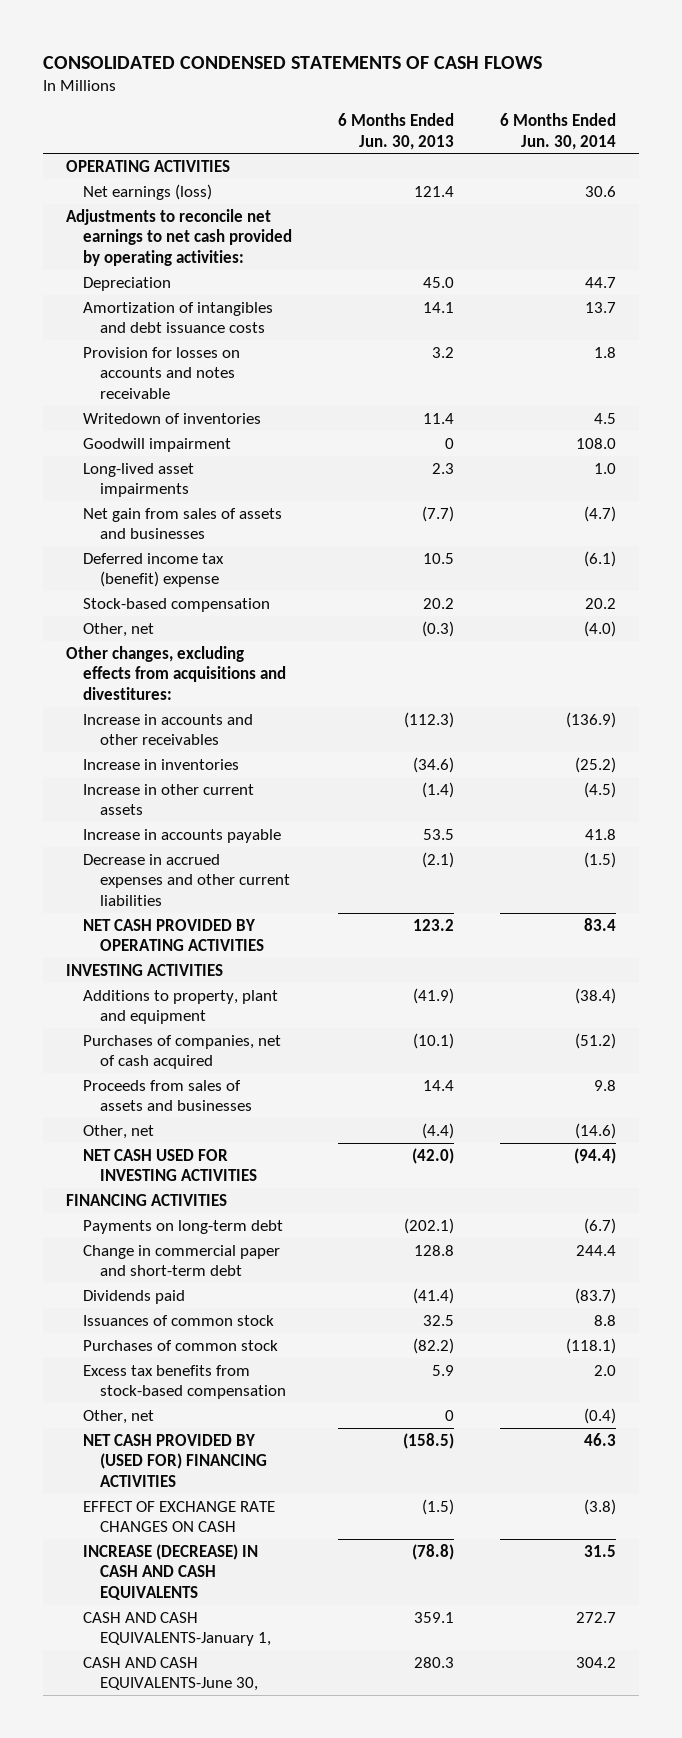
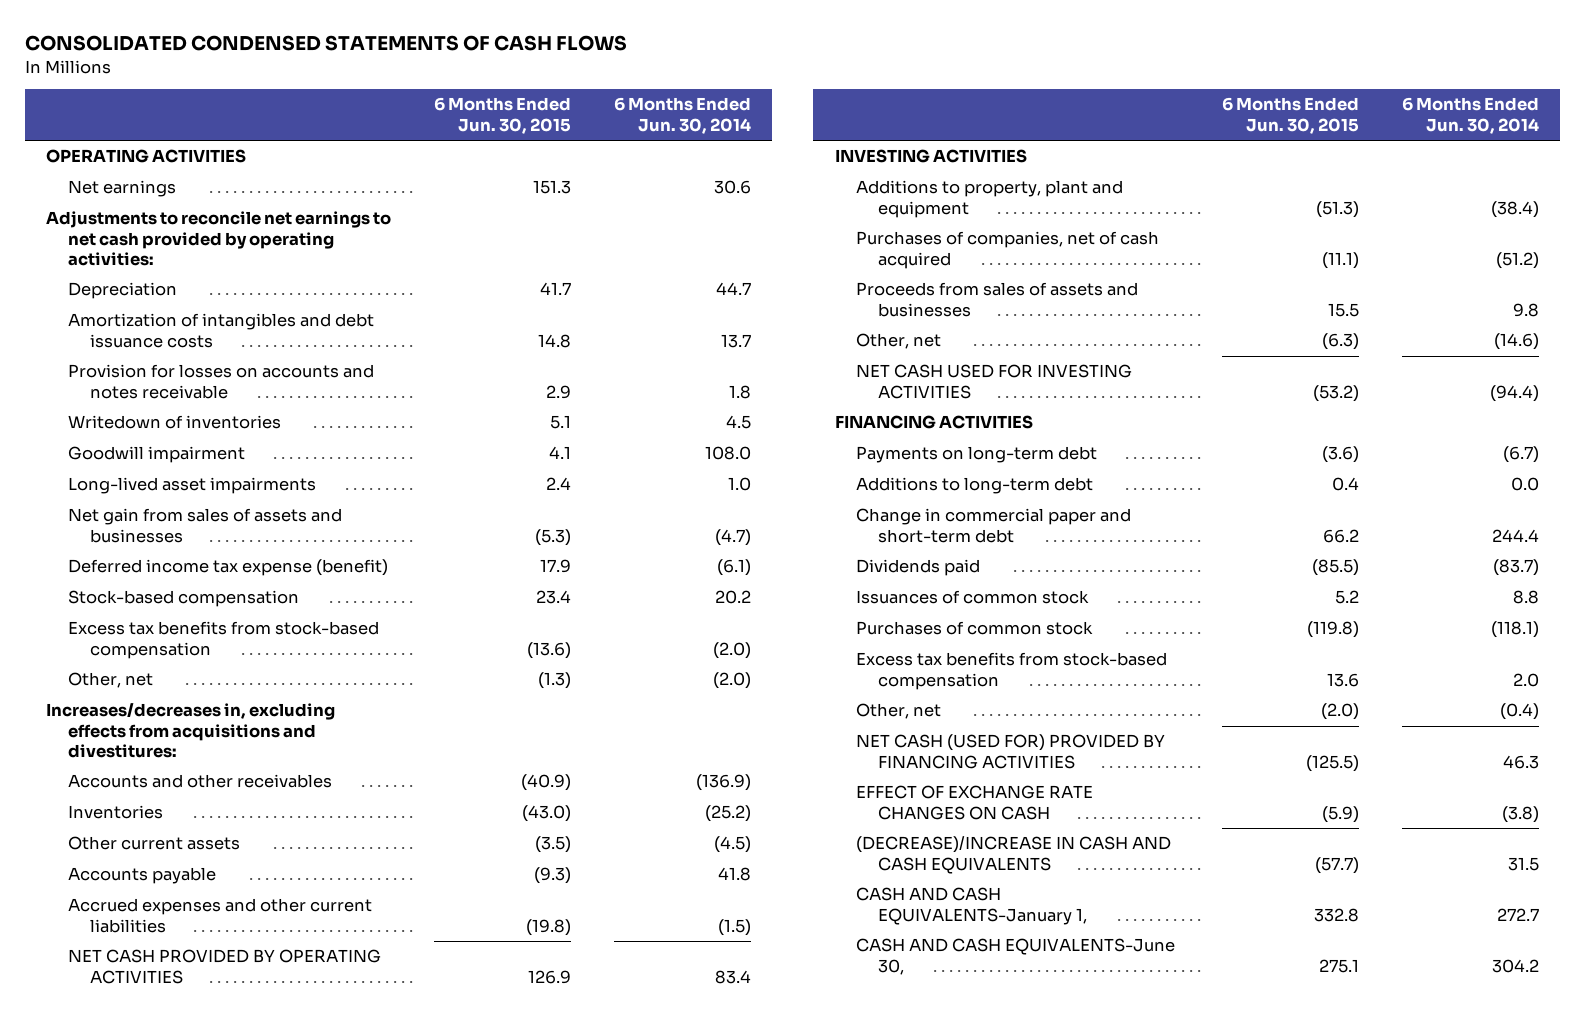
[337,113,454,150] 6 Months Ended Jun. 30, 2013 -> none
none -> [434,97,572,134] 6 Months Ended Jun. 30, 2015
[82,183,212,200] Net earnings (loss) -> [68,180,177,198] Net earnings
[82,552,224,588] Deferred income tax (benefit) expense -> [68,559,389,577] Deferred income tax expense (benefit)
none -> [68,621,380,659] Excess tax benefits from stock-based compensation
[584,620,617,637] (4.0) -> [712,672,751,690] (2.0)
[65,645,286,700] Other changes, excluding effects from acquisitions and divestitures: -> [46,703,336,758] Increases/decreases in, excluding effects from acquisitions and divestitures:
[82,713,253,746] Increase in accounts and other receivables -> [68,774,333,789] Accounts and other receivables
[82,758,239,770] Increase in inventories -> [68,805,164,820] Inventories
[82,783,254,816] Increase in other current assets -> [68,836,241,851] Other current assets
[82,828,281,843] Increase in accounts payable -> [68,867,217,885] Accounts payable
[82,853,290,906] Decrease in accrued expenses and other current liabilities -> [68,898,373,933] Accrued expenses and other current liabilities
none -> [856,477,1094,495] Additions to long-term debt
[82,1433,267,1487] NET CASH PROVIDED BY (USED FOR) FINANCING ACTIVITIES -> [856,734,1166,769] NET CASH (USED FOR) PROVIDED BY FINANCING ACTIVITIES
[82,1543,258,1600] INCREASE (DECREASE) IN CASH AND CASH EQUIVALENTS -> [856,836,1172,874] (DECREASE)/INCREASE IN CASH AND CASH EQUIVALENTS

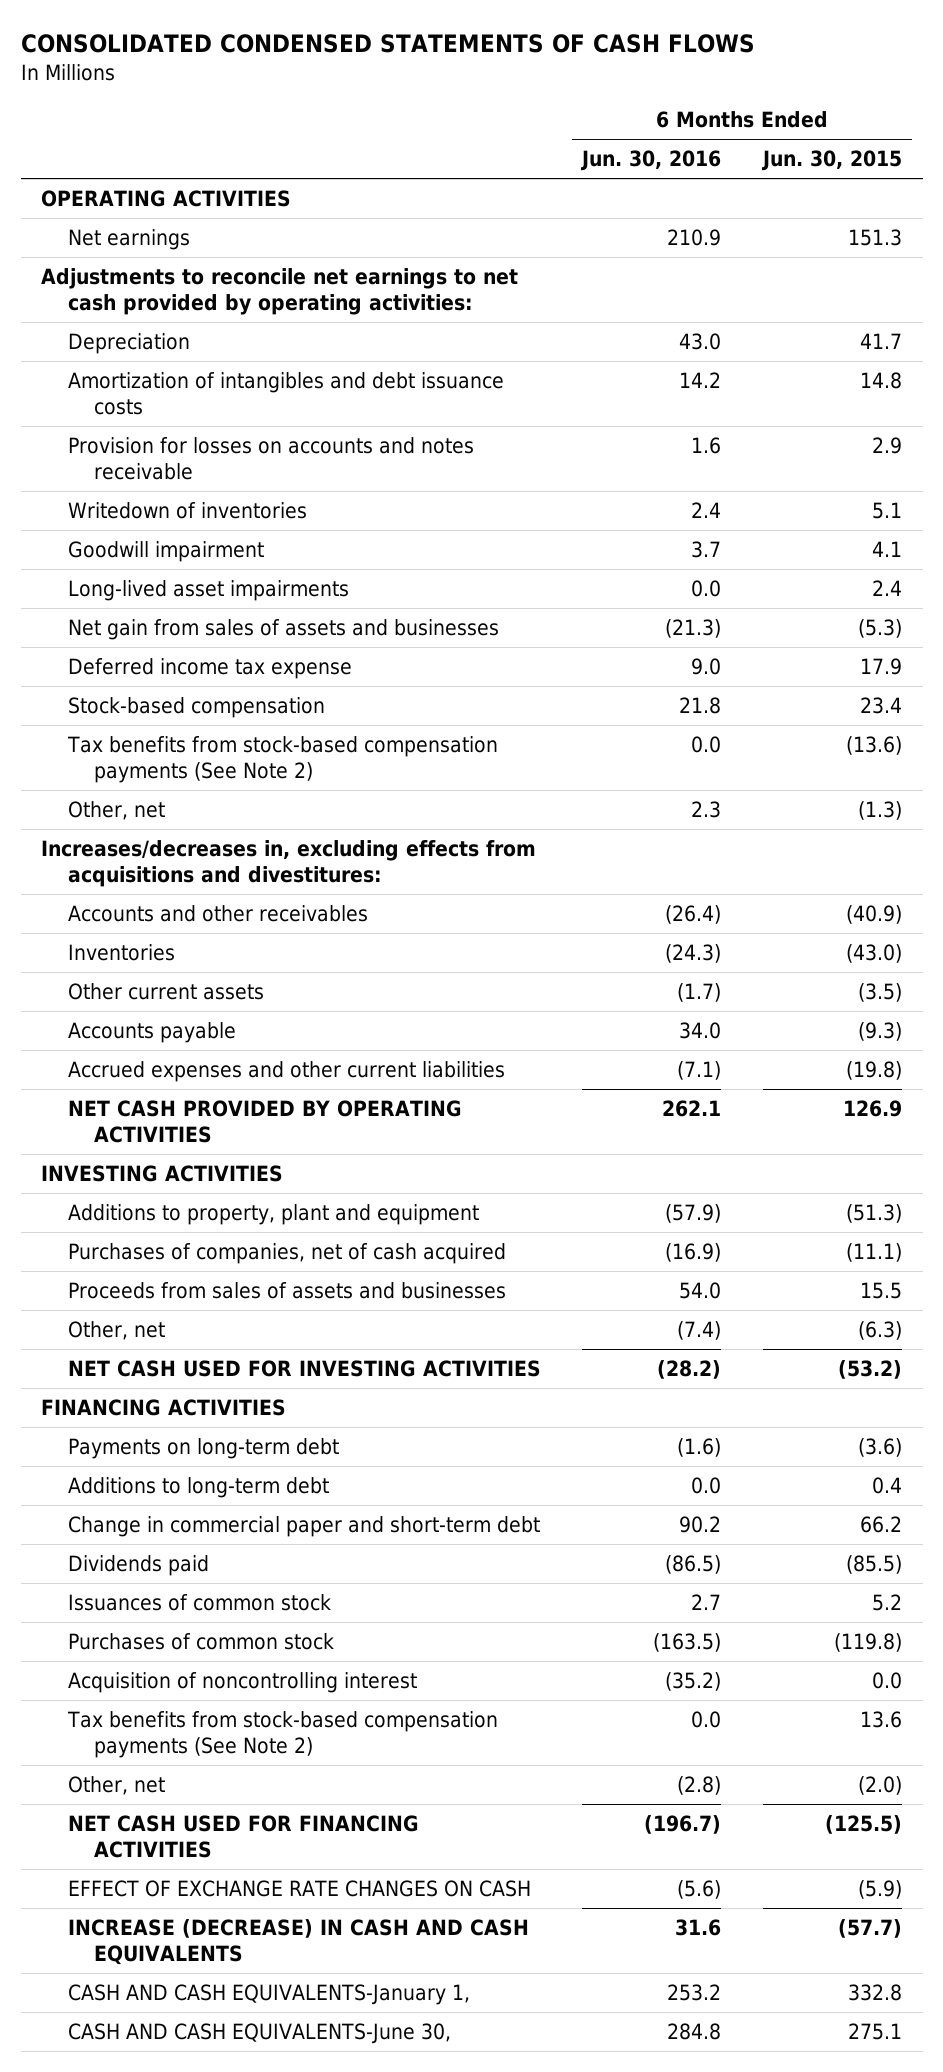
[613,97,751,134] 6 Months Ended Jun. 30, 2014 -> none
none -> [580,150,722,172] Jun. 30, 2016
[68,559,389,577] Deferred income tax expense (benefit) -> [67,657,352,679] Deferred income tax expense
[68,621,380,659] Excess tax benefits from stock-based compensation -> [66,735,498,784] Tax benefits from stock-based compensation payments (See Note 2)
none -> [67,1671,417,1693] Acquisition of noncontrolling interest
[856,652,1168,690] Excess tax benefits from stock-based compensation -> [66,1710,498,1759] Tax benefits from stock-based compensation payments (See Note 2)
[856,734,1166,769] NET CASH (USED FOR) PROVIDED BY FINANCING ACTIVITIES -> [67,1814,419,1859] NET CASH USED FOR FINANCING ACTIVITIES
[856,836,1172,874] (DECREASE)/INCREASE IN CASH AND CASH EQUIVALENTS -> [67,1918,529,1966] INCREASE (DECREASE) IN CASH AND CASH EQUIVALENTS

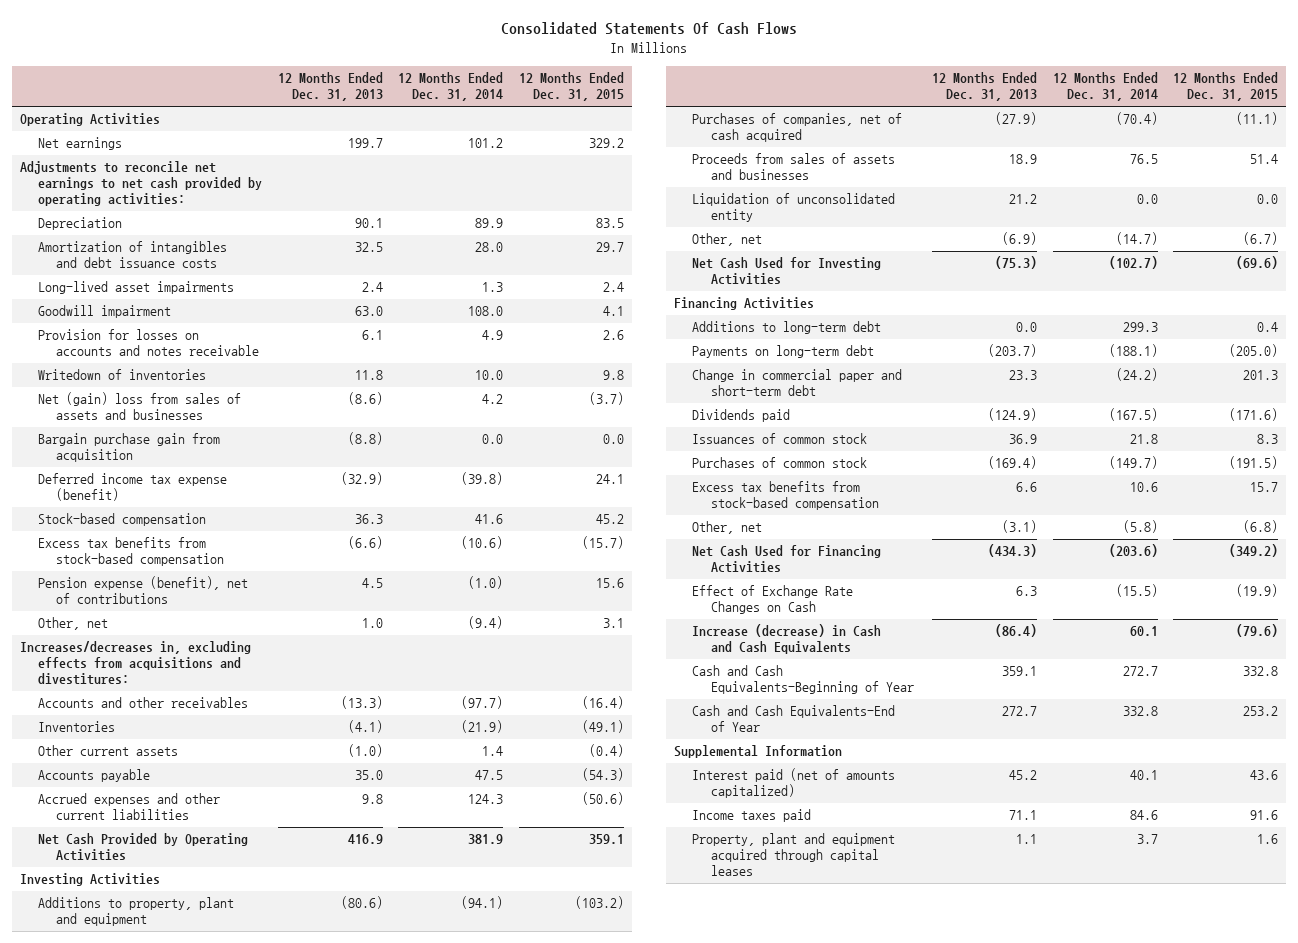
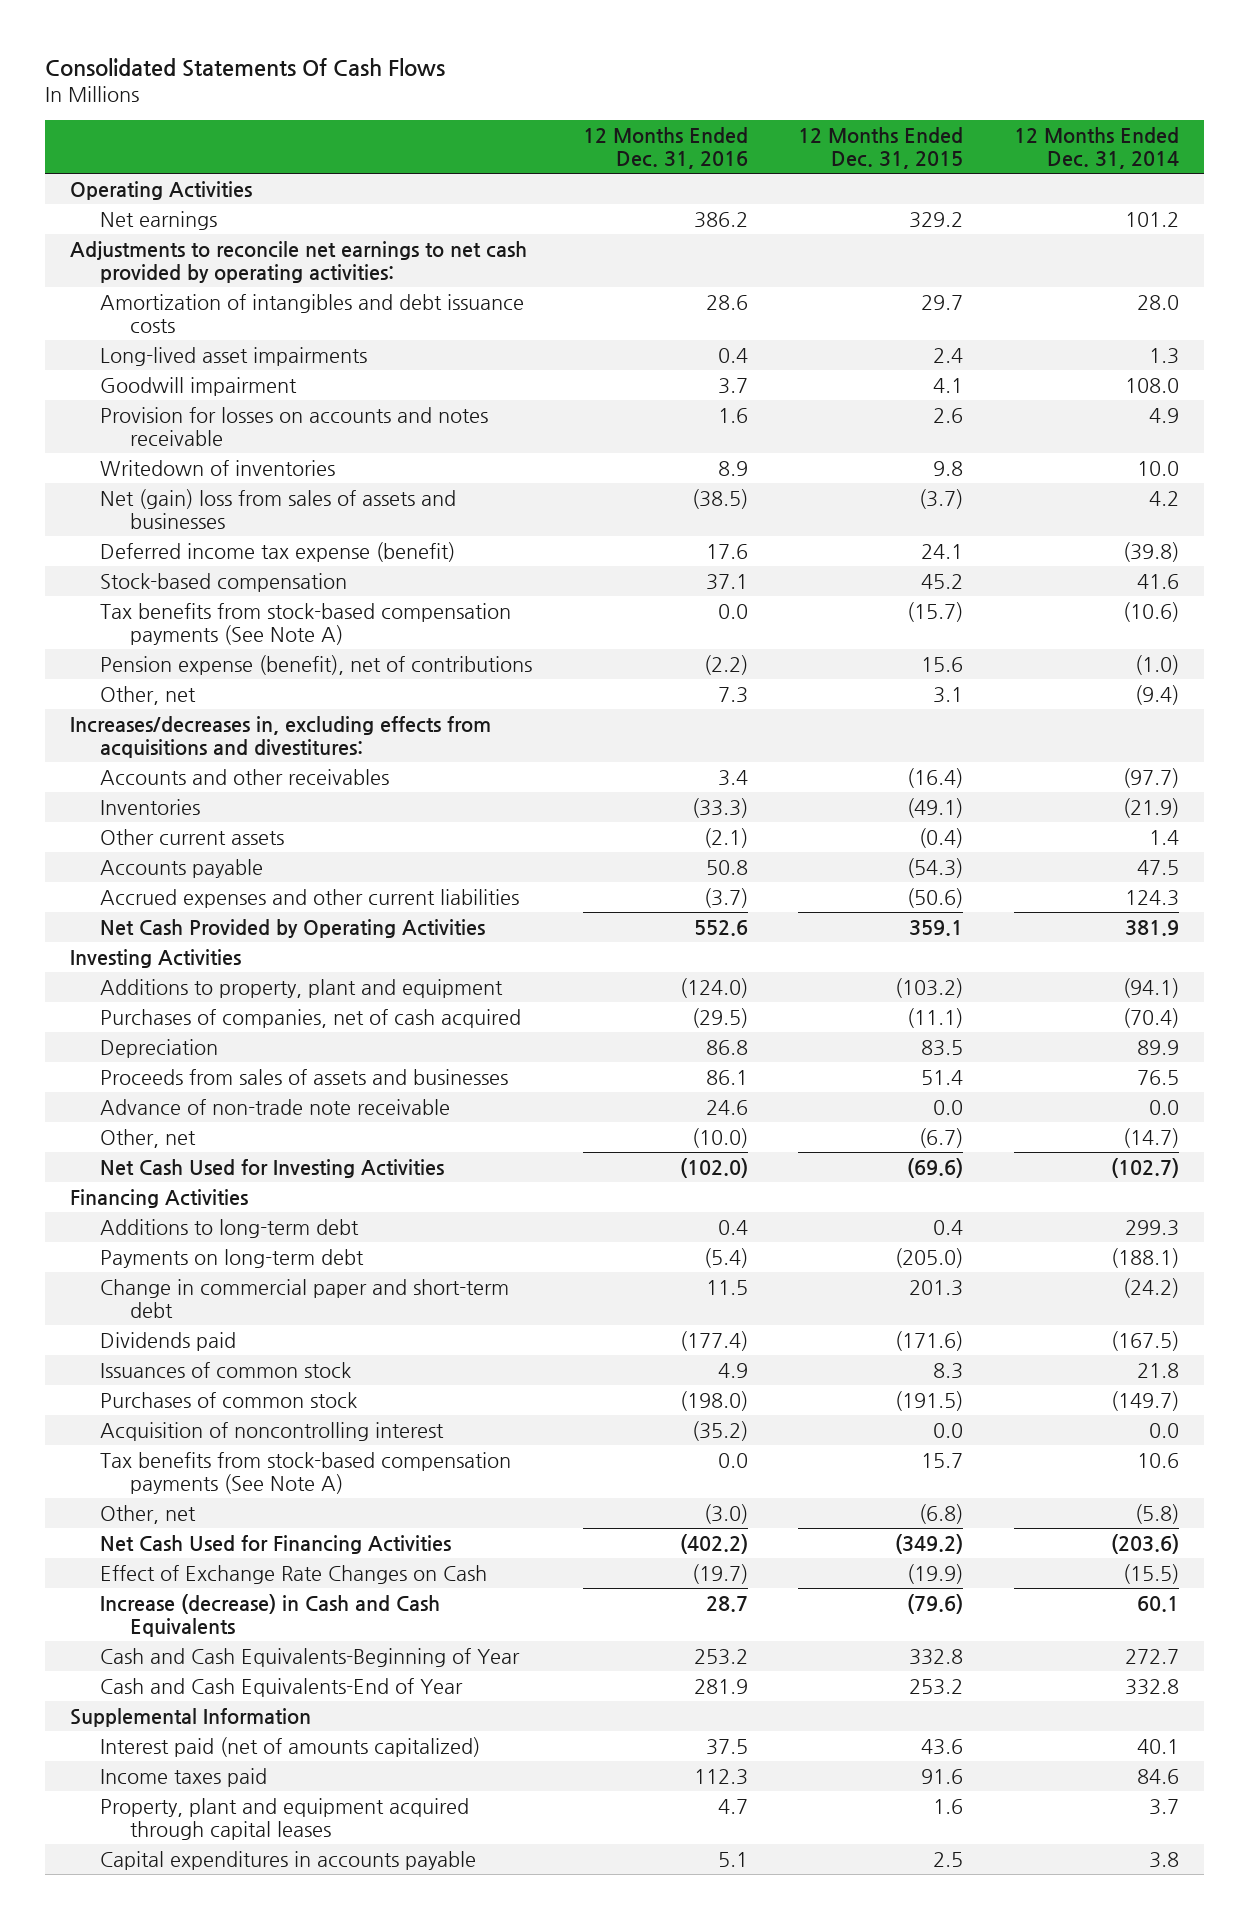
[277,72,383,102] 12 Months Ended Dec. 31, 2013 -> none
none -> [582,126,748,170] 12 Months Ended Dec. 31, 2016
[37,433,220,463] Bargain purchase gain from acquisition -> none
[37,537,225,567] Excess tax benefits from stock-based compensation -> [99,602,511,645] Tax benefits from stock-based compensation payments (See Note A)
[37,217,122,231] Depreciation -> [99,1038,218,1058] Depreciation
[692,193,896,223] Liquidation of unconsolidated entity -> none
none -> [99,1098,450,1115] Advance of non-trade note receivable
none -> [99,1421,444,1441] Acquisition of noncontrolling interest
[692,481,879,511] Excess tax benefits from stock-based compensation -> [99,1451,511,1494] Tax benefits from stock-based compensation payments (See Note A)
none -> [99,1850,476,1870] Capital expenditures in accounts payable

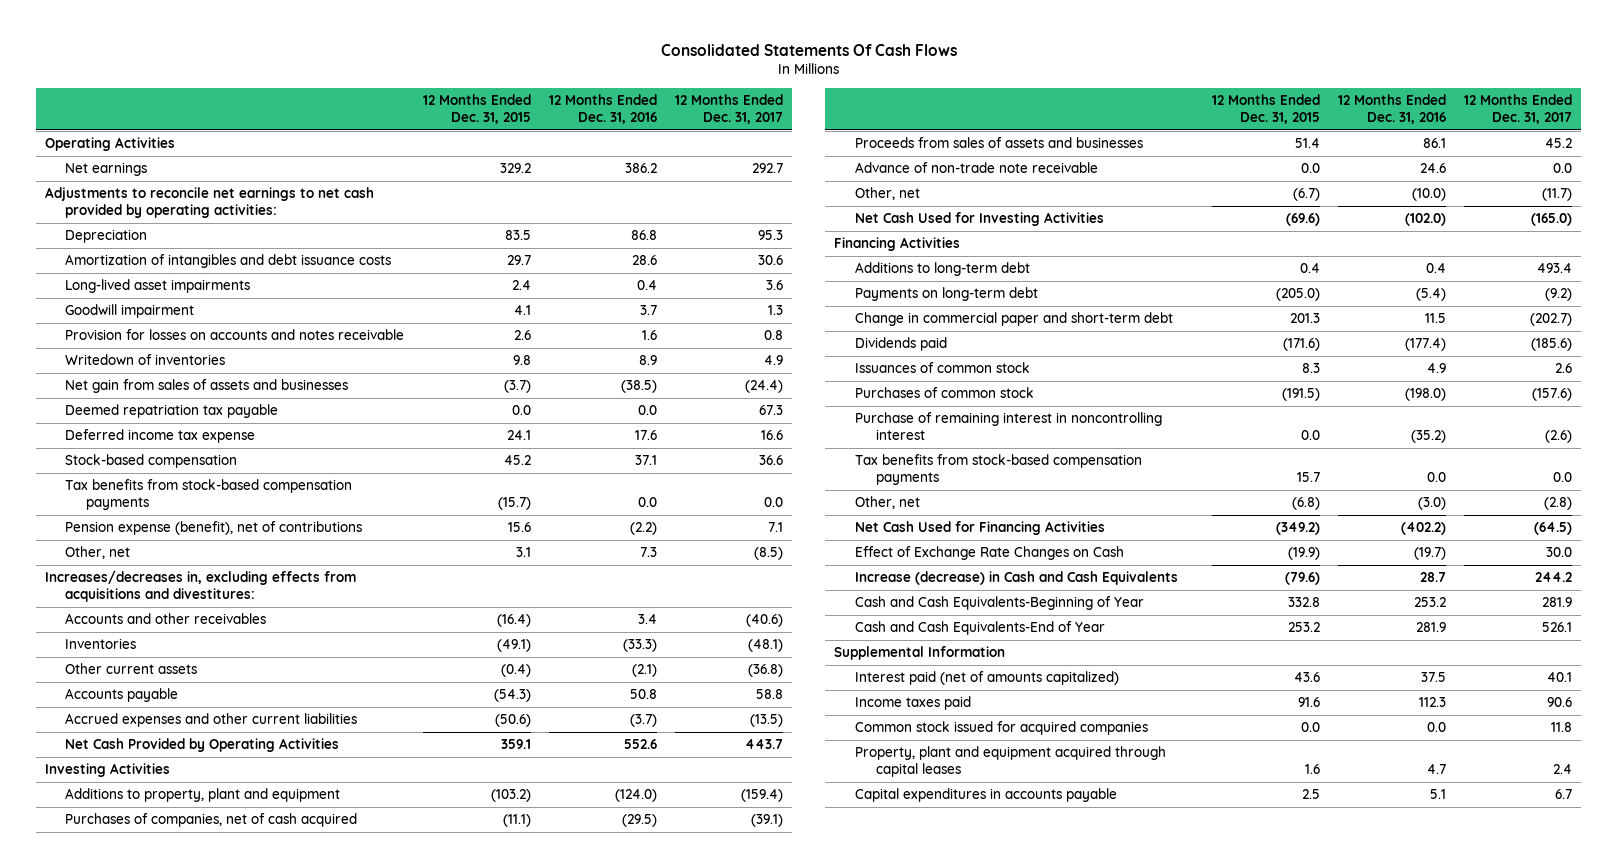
[1013,126,1179,170] 12 Months Ended Dec. 31, 2014 -> none
none -> [674,93,783,124] 12 Months Ended Dec. 31, 2017
[99,1038,218,1058] Depreciation -> [65,229,148,244] Depreciation
[99,488,456,529] Net (gain) loss from sales of assets and businesses -> [65,379,349,394] Net gain from sales of assets and businesses
none -> [65,404,279,419] Deemed repatriation tax payable
[99,541,455,562] Deferred income tax expense (benefit) -> [65,429,256,444] Deferred income tax expense
[99,602,511,645] Tax benefits from stock-based compensation payments (See Note A) -> [65,479,353,511] Tax benefits from stock-based compensation payments
[99,1421,444,1441] Acquisition of noncontrolling interest -> [854,412,1162,441] Purchase of remaining interest in noncontrolling interest
[99,1451,511,1494] Tax benefits from stock-based compensation payments (See Note A) -> [854,454,1142,486] Tax benefits from stock-based compensation payments
none -> [854,721,1148,736] Common stock issued for acquired companies

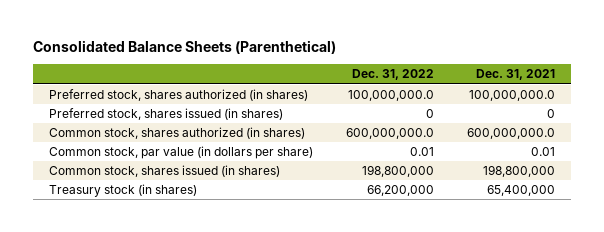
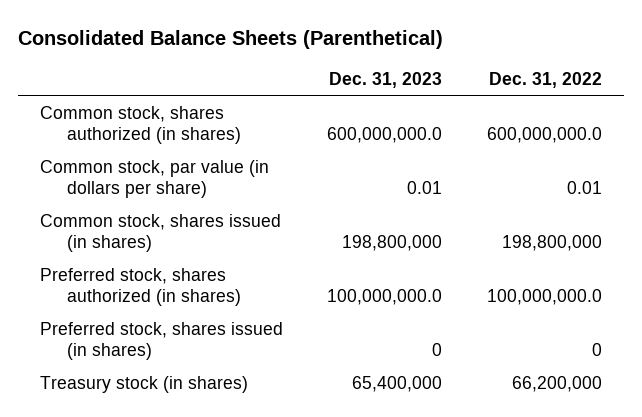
[475,69,555,81] Dec. 31, 2021 -> none
none -> [329,71,443,88] Dec. 31, 2023
[49,89,309,102] Preferred stock, shares authorized (in shares) -> [40,267,241,306] Preferred stock, shares authorized (in shares)
[49,108,284,121] Preferred stock, shares issued (in shares) -> [40,321,284,360] Preferred stock, shares issued (in shares)

